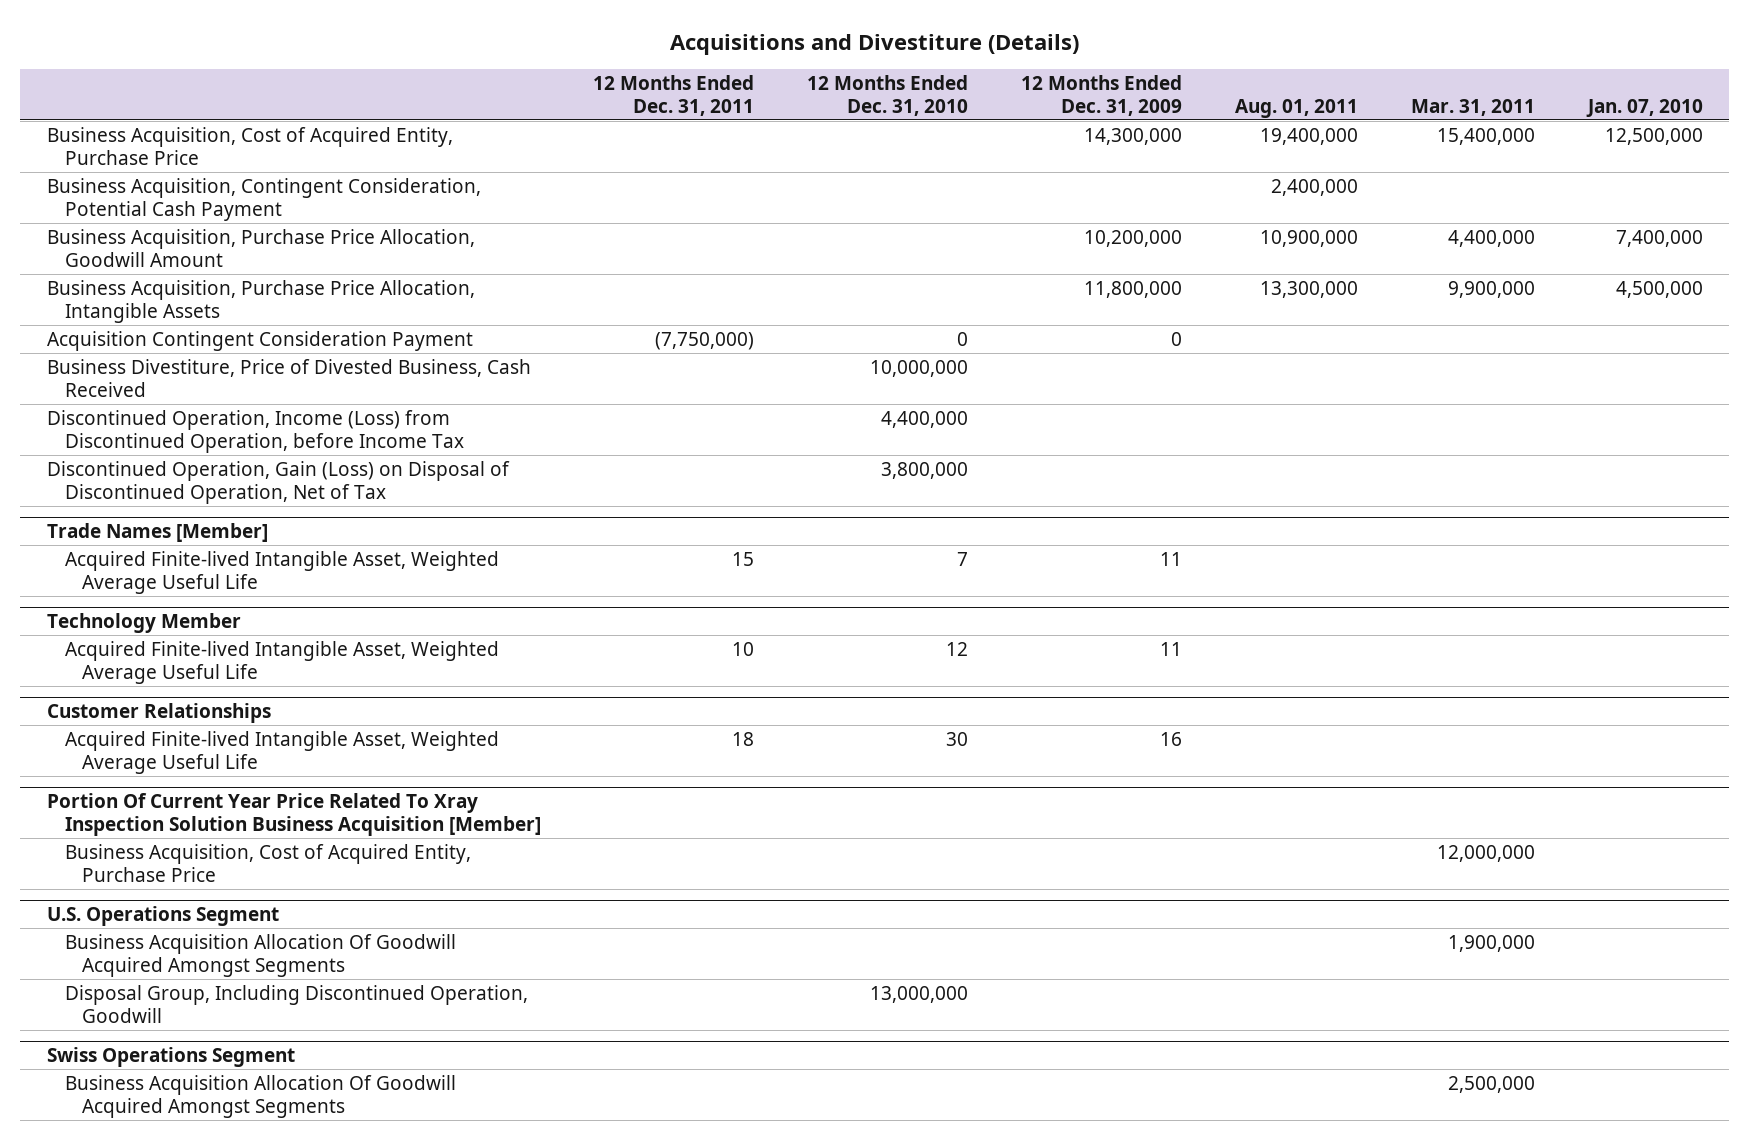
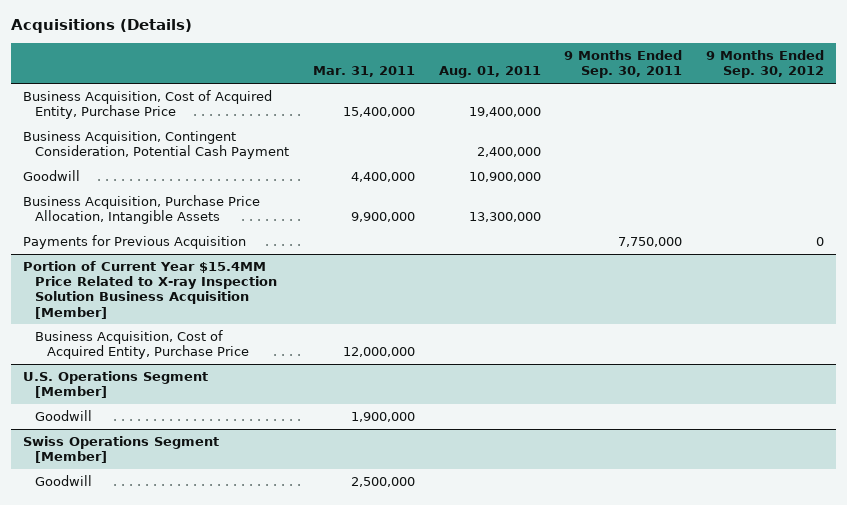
[669,34,1079,56] Acquisitions and Divestiture (Details) -> [10,19,192,34] Acquisitions (Details)
[593,75,755,116] 12 Months Ended Dec. 31, 2011 -> none
[807,75,969,116] 12 Months Ended Dec. 31, 2010 -> none
[1021,75,1183,116] 12 Months Ended Dec. 31, 2009 -> none
[1585,98,1703,117] Jan. 07, 2010 -> none
none -> [564,49,683,79] 9 Months Ended Sep. 30, 2011
none -> [706,49,825,79] 9 Months Ended Sep. 30, 2012
[46,228,475,267] Business Acquisition, Purchase Price Allocation, Goodwill Amount -> [22,170,80,182] Goodwill
[46,358,531,397] Business Divestiture, Price of Divested Business, Cash Received -> none
[46,409,464,453] Discontinued Operation, Income (Loss) from Discontinued Operation, before Income Tax -> none
[46,460,510,504] Discontinued Operation, Gain (Loss) on Disposal of Discontinued Operation, Net of Tax -> none
[46,523,268,543] Trade Names [Member] -> none
[64,550,499,594] Acquired Finite-lived Intangible Asset, Weighted Average Useful Life -> none
[46,613,241,634] Technology Member -> none
[64,640,499,684] Acquired Finite-lived Intangible Asset, Weighted Average Useful Life -> none
[46,703,271,724] Customer Relationships -> none
[64,730,499,774] Acquired Finite-lived Intangible Asset, Weighted Average Useful Life -> none
[46,330,473,351] Acquisition Contingent Consideration Payment -> [22,235,246,250] Payments for Previous Acquisition
[46,793,541,836] Portion Of Current Year Price Related To Xray Inspection Solution Business Acquisition [Member] -> [22,261,277,319] Portion of Current Year $15.4MM Price Related to X-ray Inspection Solution Business Acquisition [Member]
[64,984,528,1023] Disposal Group, Including Discontinued Operation, Goodwill -> none
[46,906,279,927] U.S. Operations Segment -> [22,371,208,399] U.S. Operations Segment [Member]
[64,933,456,977] Business Acquisition Allocation Of Goodwill Acquired Amongst Segments -> [34,410,92,422] Goodwill
[46,1047,295,1068] Swiss Operations Segment -> [22,436,219,464] Swiss Operations Segment [Member]
[64,1074,456,1118] Business Acquisition Allocation Of Goodwill Acquired Amongst Segments -> [34,475,92,487] Goodwill

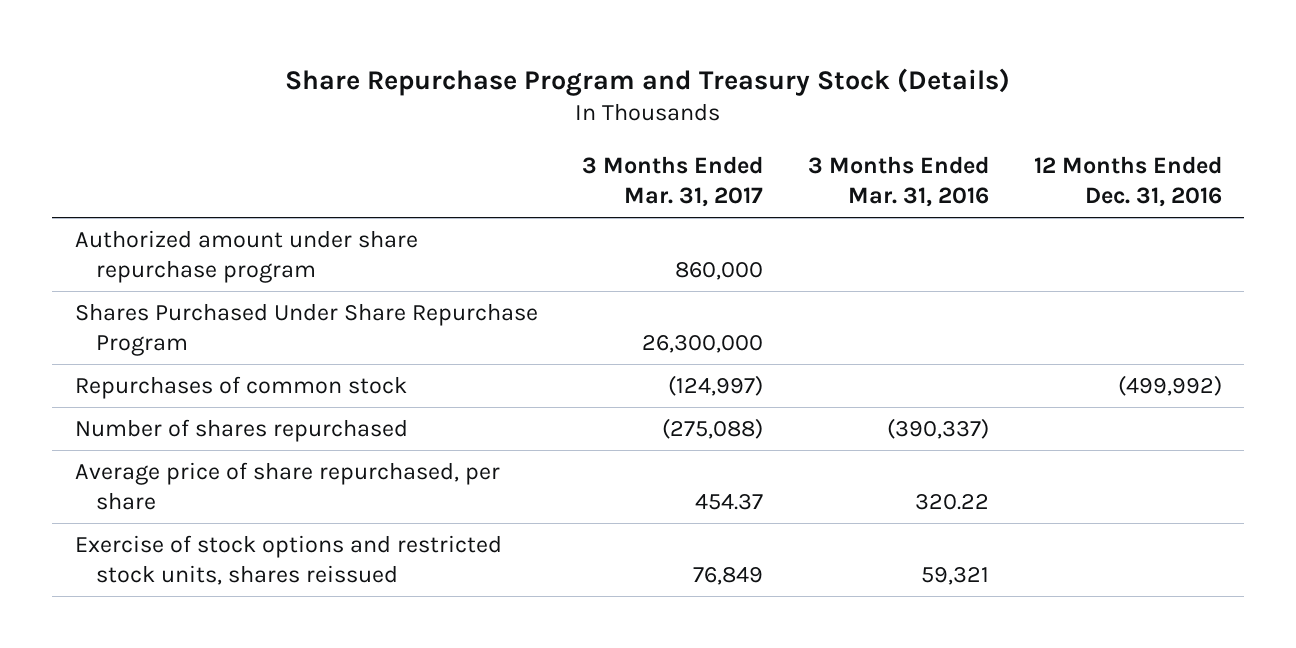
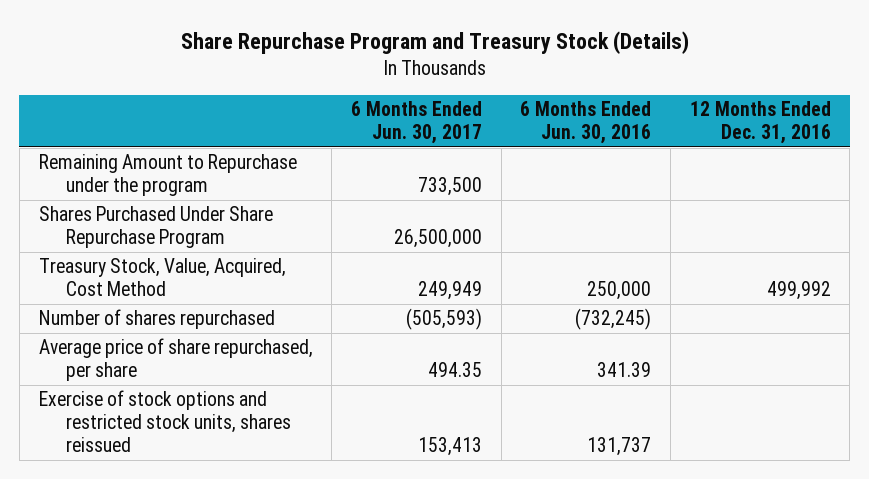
[582,155,764,208] 3 Months Ended Mar. 31, 2017 -> none
[807,155,989,208] 3 Months Ended Mar. 31, 2016 -> none
none -> [350,101,482,145] 6 Months Ended Jun. 30, 2017
none -> [520,101,652,145] 6 Months Ended Jun. 30, 2016
[74,229,418,284] Authorized amount under share repurchase program -> none
none -> [38,154,297,197] Remaining Amount to Repurchase under the program
[74,375,407,399] Repurchases of common stock -> none
none -> [38,258,286,297] Treasury Stock, Value, Acquired, Cost Method

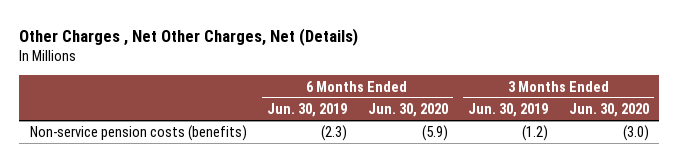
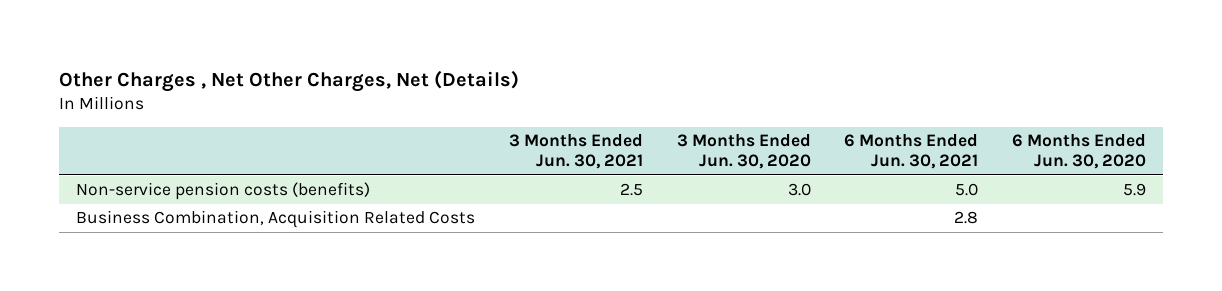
[267,103,348,118] Jun. 30, 2019 -> none
[468,103,549,118] Jun. 30, 2019 -> none
none -> [508,133,643,170] 3 Months Ended Jun. 30, 2021
none -> [844,133,979,170] 6 Months Ended Jun. 30, 2021
[421,125,448,142] (5.9) -> [1123,183,1147,197] 5.9
[622,125,649,142] (3.0) -> [787,183,811,197] 3.0
none -> [76,210,476,229] Business Combination, Acquisition Related Costs

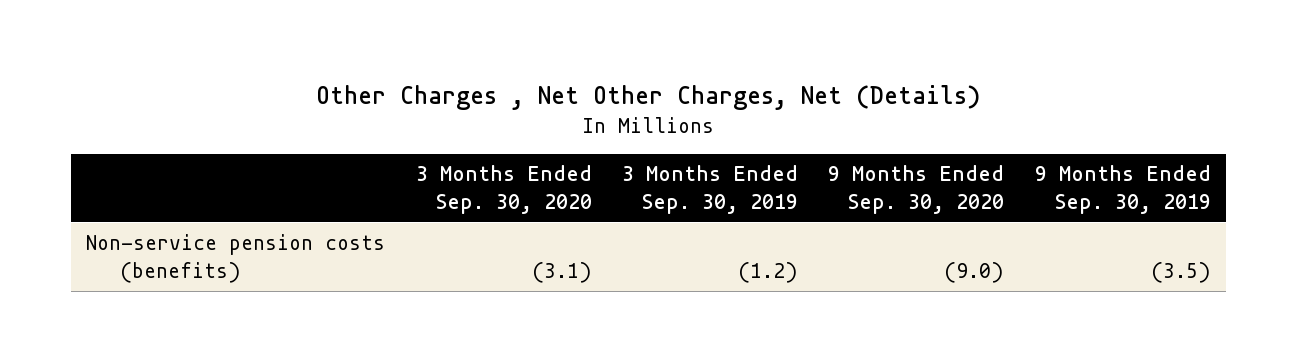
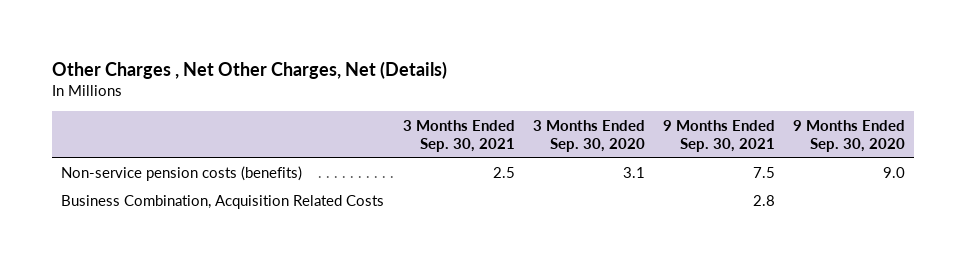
[621,165,798,214] 3 Months Ended Sep. 30, 2019 -> none
[1034,165,1211,214] 9 Months Ended Sep. 30, 2019 -> none
none -> [402,119,515,153] 3 Months Ended Sep. 30, 2021
none -> [663,119,776,153] 9 Months Ended Sep. 30, 2021
[531,261,592,283] (3.1) -> [622,167,645,179] 3.1
[944,261,1005,283] (9.0) -> [883,167,906,179] 9.0
none -> [61,195,385,210] Business Combination, Acquisition Related Costs

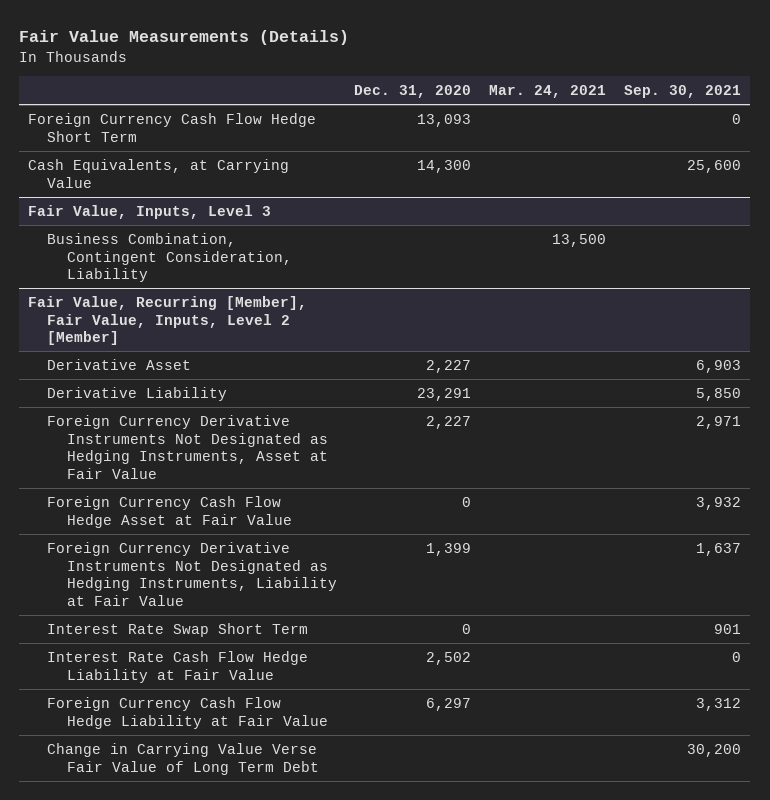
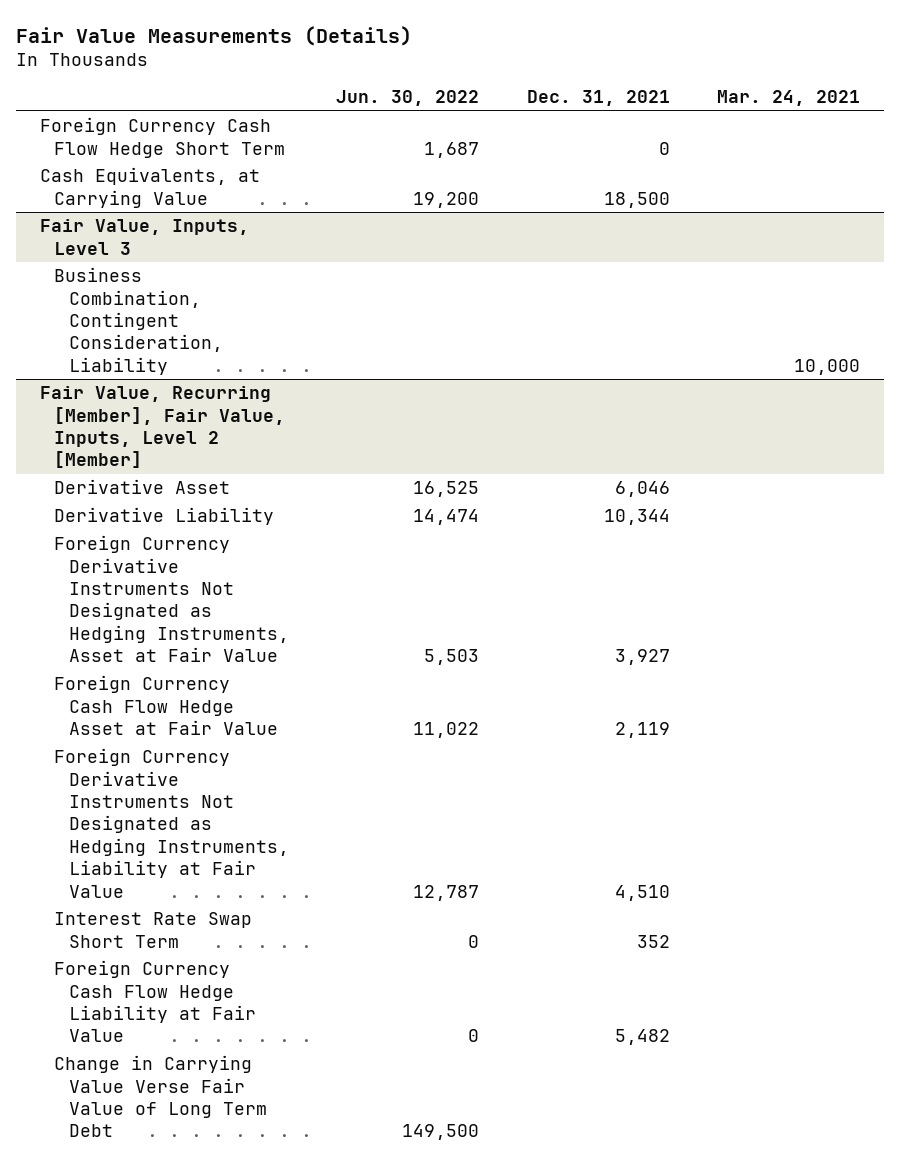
[354,85,472,99] Dec. 31, 2020 -> none
[624,85,742,99] Sep. 30, 2021 -> none
none -> [336,90,480,107] Jun. 30, 2022
none -> [526,90,670,107] Dec. 31, 2021
[552,233,607,247] 13,500 -> [794,358,861,375] 10,000
[47,650,309,683] Interest Rate Cash Flow Hedge Liability at Fair Value -> none

